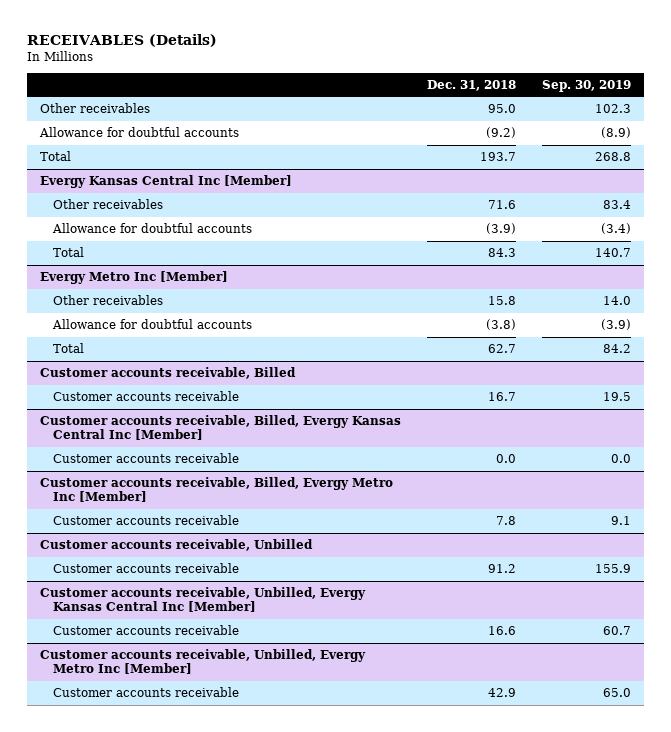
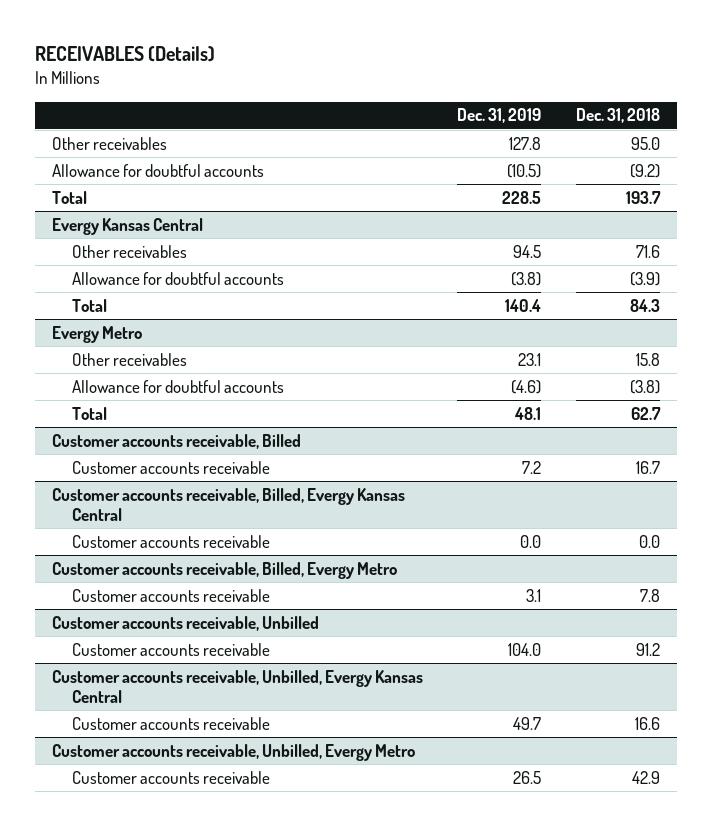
[542,79,632,92] Sep. 30, 2019 -> none
none -> [457,108,542,124] Dec. 31, 2019
[40,175,293,189] Evergy Kansas Central Inc [Member] -> [51,217,203,235] Evergy Kansas Central
[40,271,229,285] Evergy Metro Inc [Member] -> [51,325,142,343] Evergy Metro
[40,415,402,441] Customer accounts receivable, Billed, Evergy Kansas Central Inc [Member] -> [51,487,405,522] Customer accounts receivable, Billed, Evergy Kansas Central
[40,477,394,503] Customer accounts receivable, Billed, Evergy Metro Inc [Member] -> [51,561,397,579] Customer accounts receivable, Billed, Evergy Metro
[40,587,367,613] Customer accounts receivable, Unbilled, Evergy Kansas Central Inc [Member] -> [51,669,423,704] Customer accounts receivable, Unbilled, Evergy Kansas Central
[40,649,367,675] Customer accounts receivable, Unbilled, Evergy Metro Inc [Member] -> [51,743,415,761] Customer accounts receivable, Unbilled, Evergy Metro

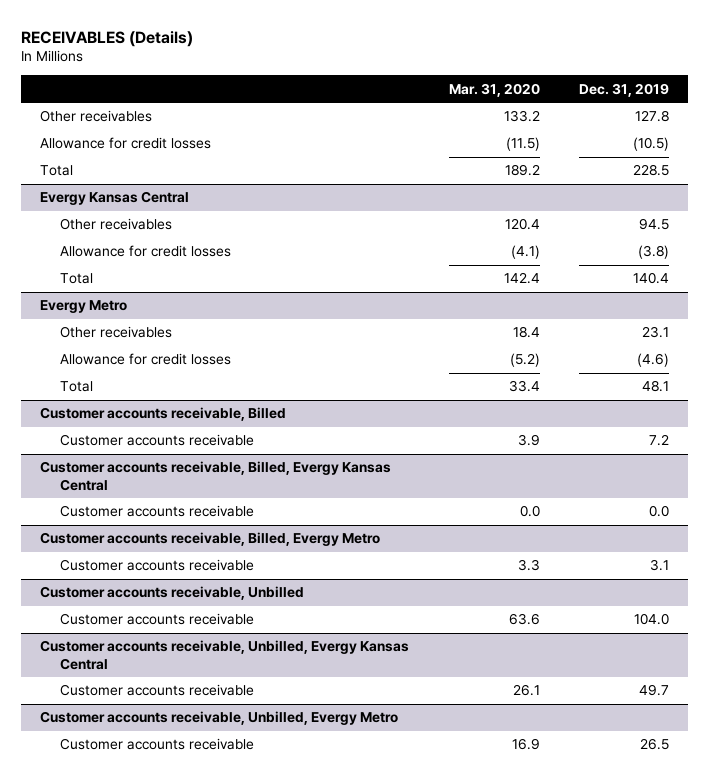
[576,108,661,124] Dec. 31, 2018 -> none
none -> [448,82,540,97] Mar. 31, 2020
[51,163,264,177] Allowance for doubtful accounts -> [40,137,212,150] Allowance for credit losses
[72,271,285,285] Allowance for doubtful accounts -> [60,245,232,258] Allowance for credit losses
[72,379,285,393] Allowance for doubtful accounts -> [60,353,232,366] Allowance for credit losses

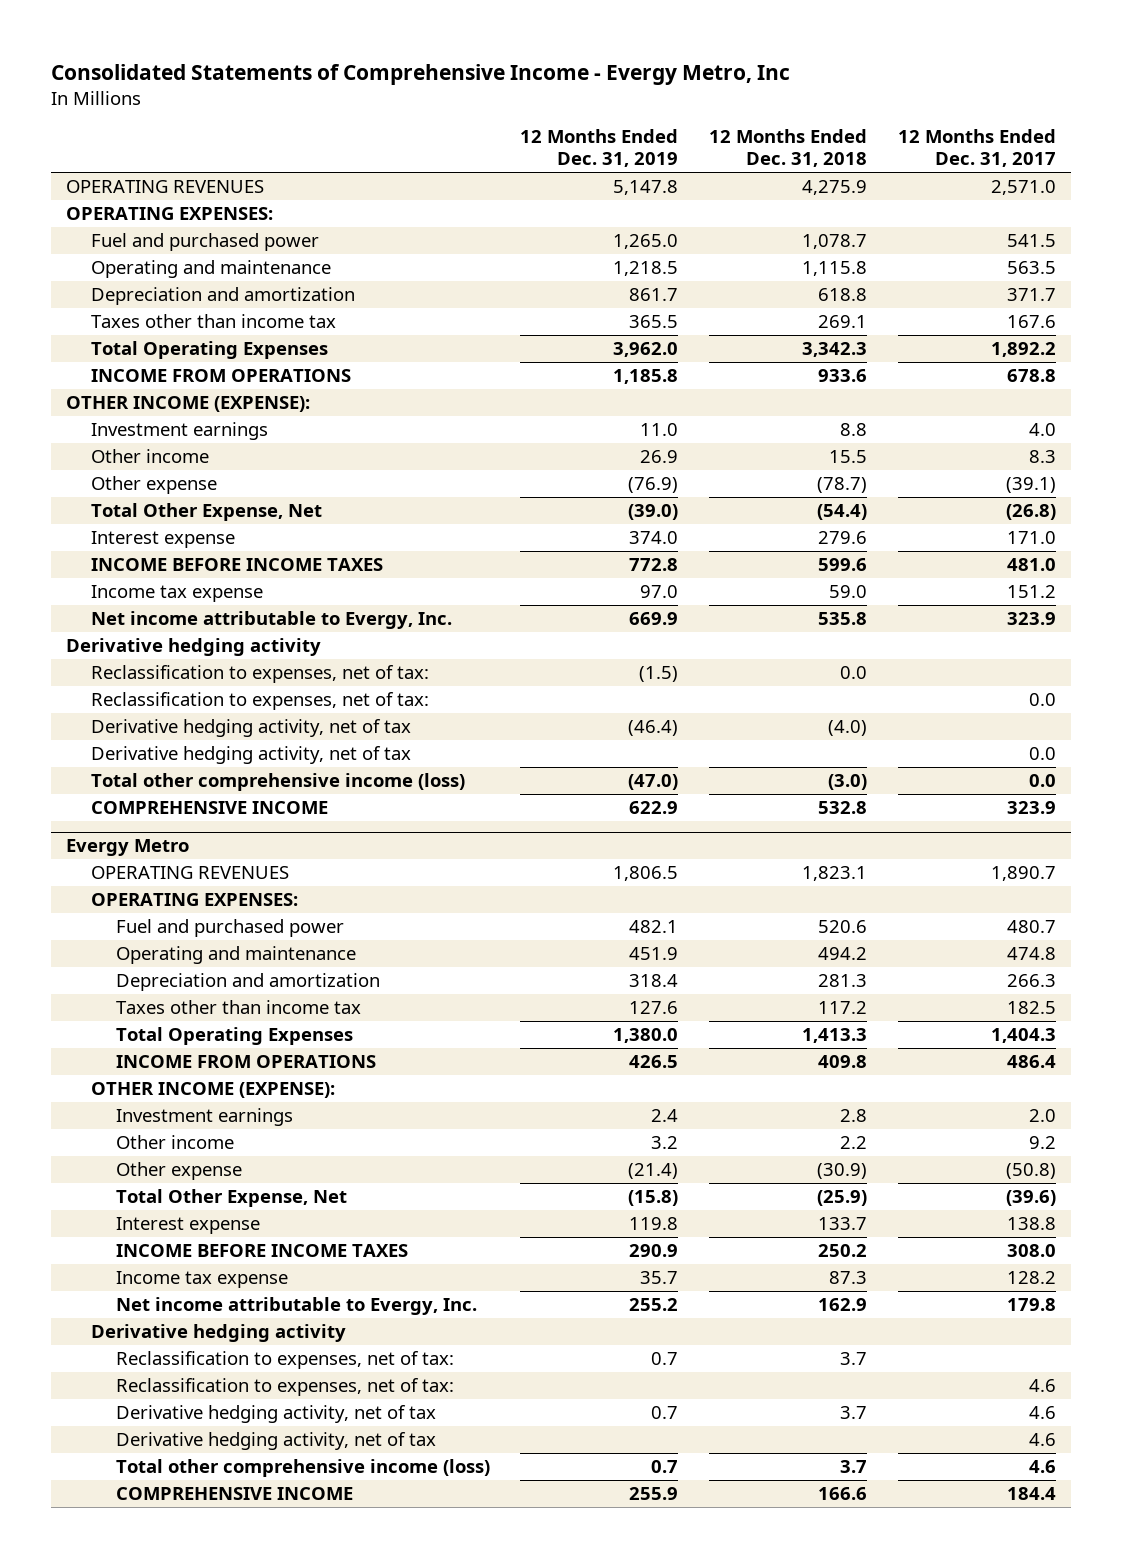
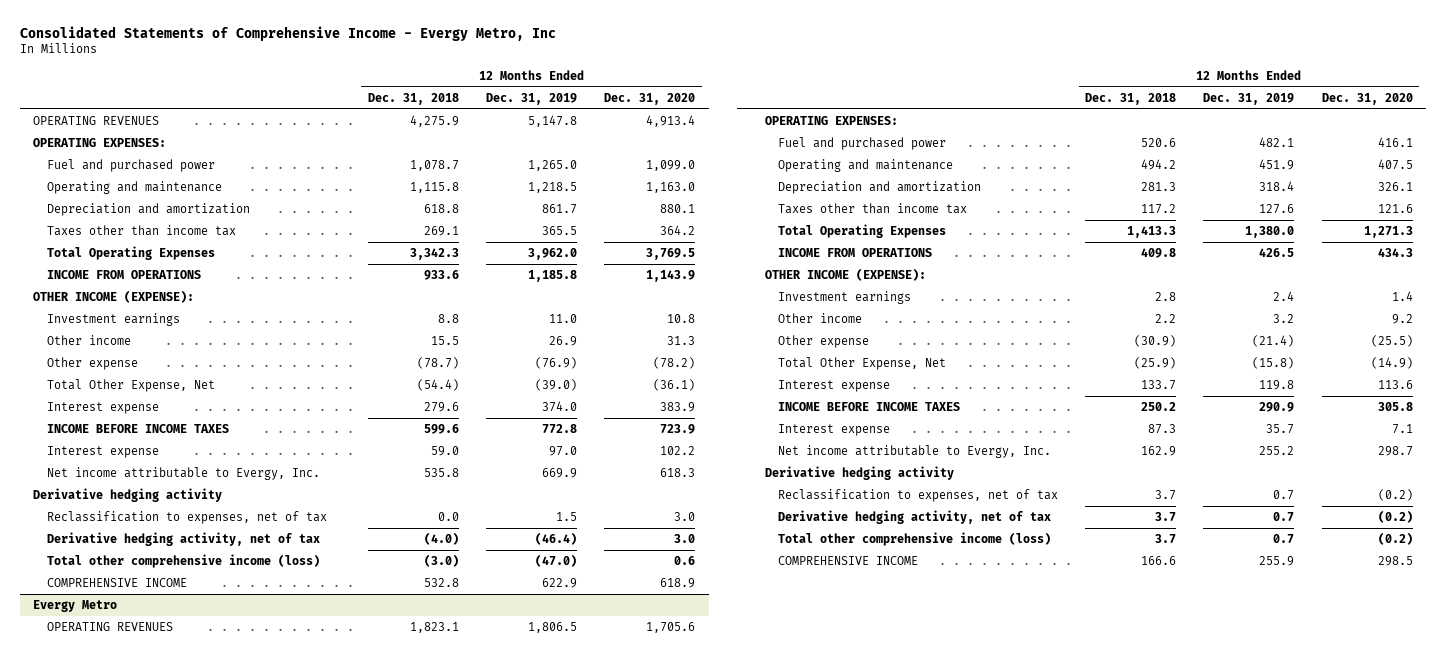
[897,129,1056,168] 12 Months Ended Dec. 31, 2017 -> none
none -> [604,92,696,105] Dec. 31, 2020
[91,585,264,603] Income tax expense -> [47,446,160,459] Interest expense
[91,692,430,711] Reclassification to expenses, net of tax: -> none
[91,665,430,684] Reclassification to expenses, net of tax: -> [47,511,328,525] Reclassification to expenses, net of tax
[639,666,679,683] (1.5) -> [556,512,578,522] 1.5
[91,746,412,765] Derivative hedging activity, net of tax -> none
[115,1271,288,1289] Income tax expense -> [778,424,891,437] Interest expense
[115,1378,454,1397] Reclassification to expenses, net of tax: -> none
[115,1351,454,1370] Reclassification to expenses, net of tax: -> [778,489,1059,503] Reclassification to expenses, net of tax
[115,1432,436,1451] Derivative hedging activity, net of tax -> none

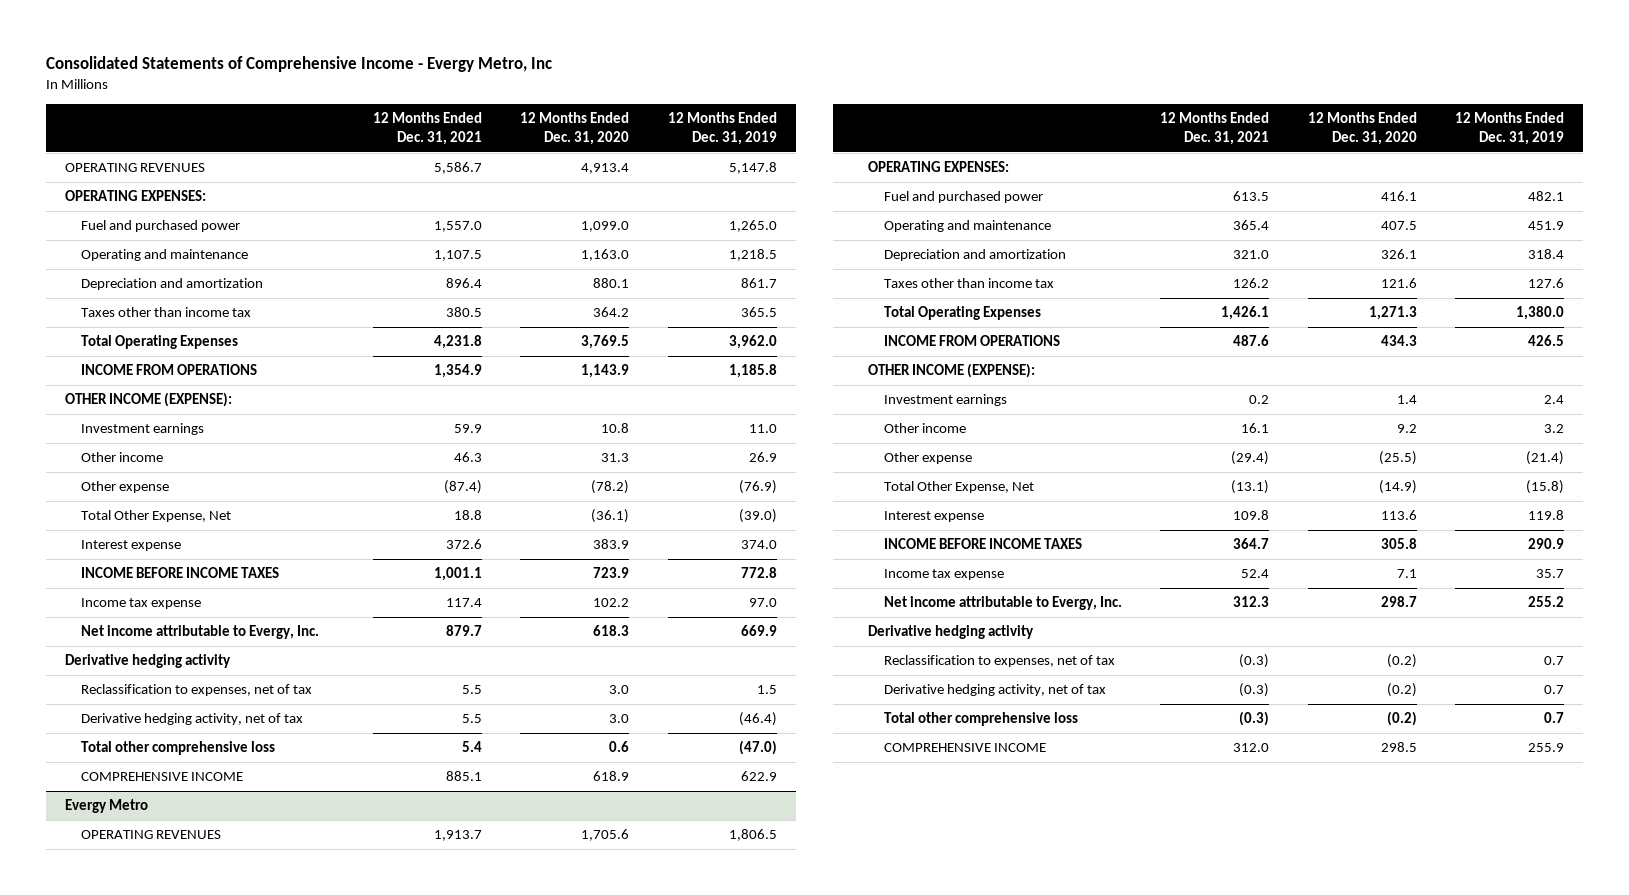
[367,92,459,105] Dec. 31, 2018 -> none
none -> [372,112,482,146] 12 Months Ended Dec. 31, 2021
[47,446,160,459] Interest expense -> [80,598,201,610] Income tax expense
[47,554,321,569] Total other comprehensive income (loss) -> [80,741,275,756] Total other comprehensive loss
[778,424,891,437] Interest expense -> [883,569,1004,581] Income tax expense
[778,532,1052,547] Total other comprehensive income (loss) -> [883,712,1078,727] Total other comprehensive loss

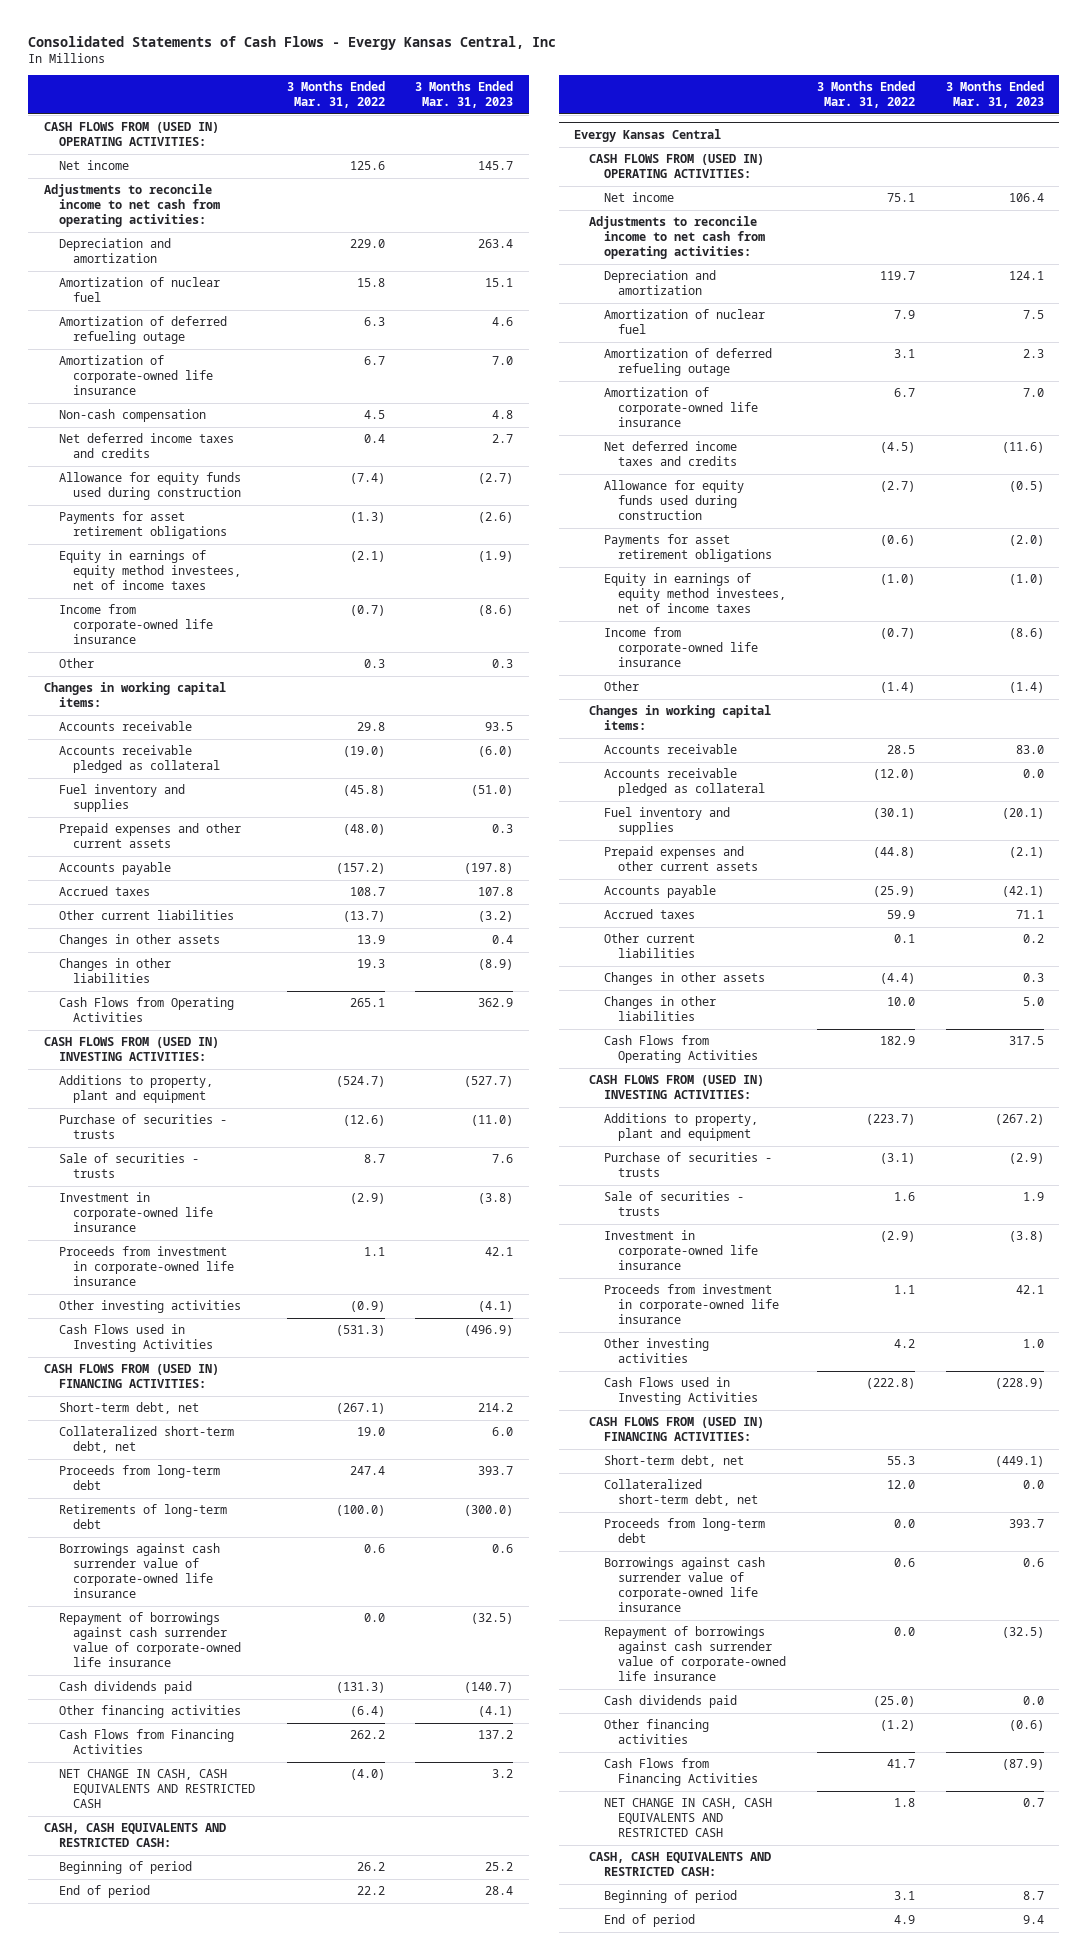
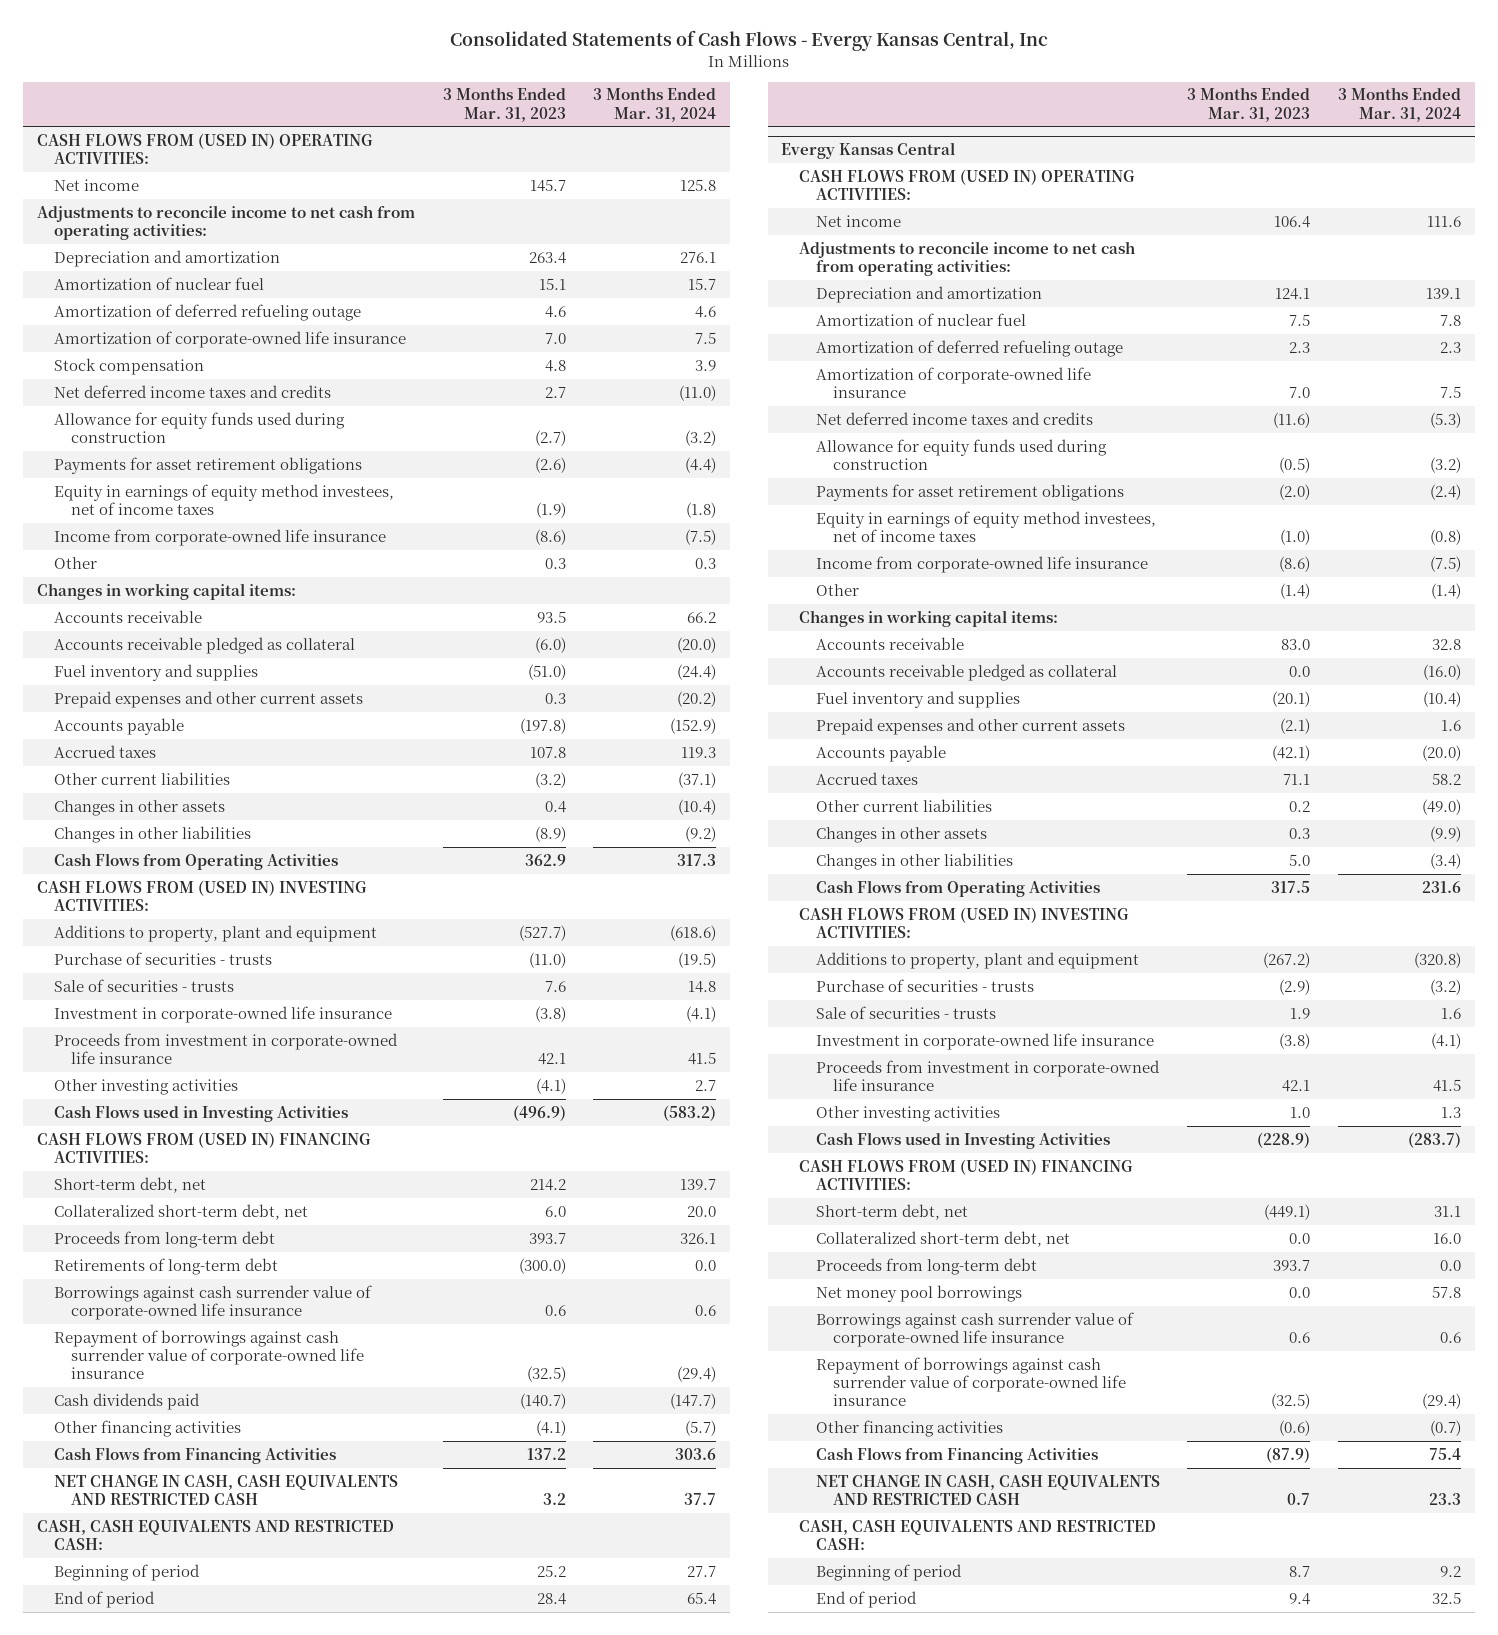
[286,81,385,109] 3 Months Ended Mar. 31, 2022 -> none
none -> [593,87,717,122] 3 Months Ended Mar. 31, 2024
[58,409,206,423] Non-cash compensation -> [53,357,204,375] Stock compensation
none -> [815,1284,1022,1302] Net money pool borrowings
[603,1695,737,1709] Cash dividends paid -> none

